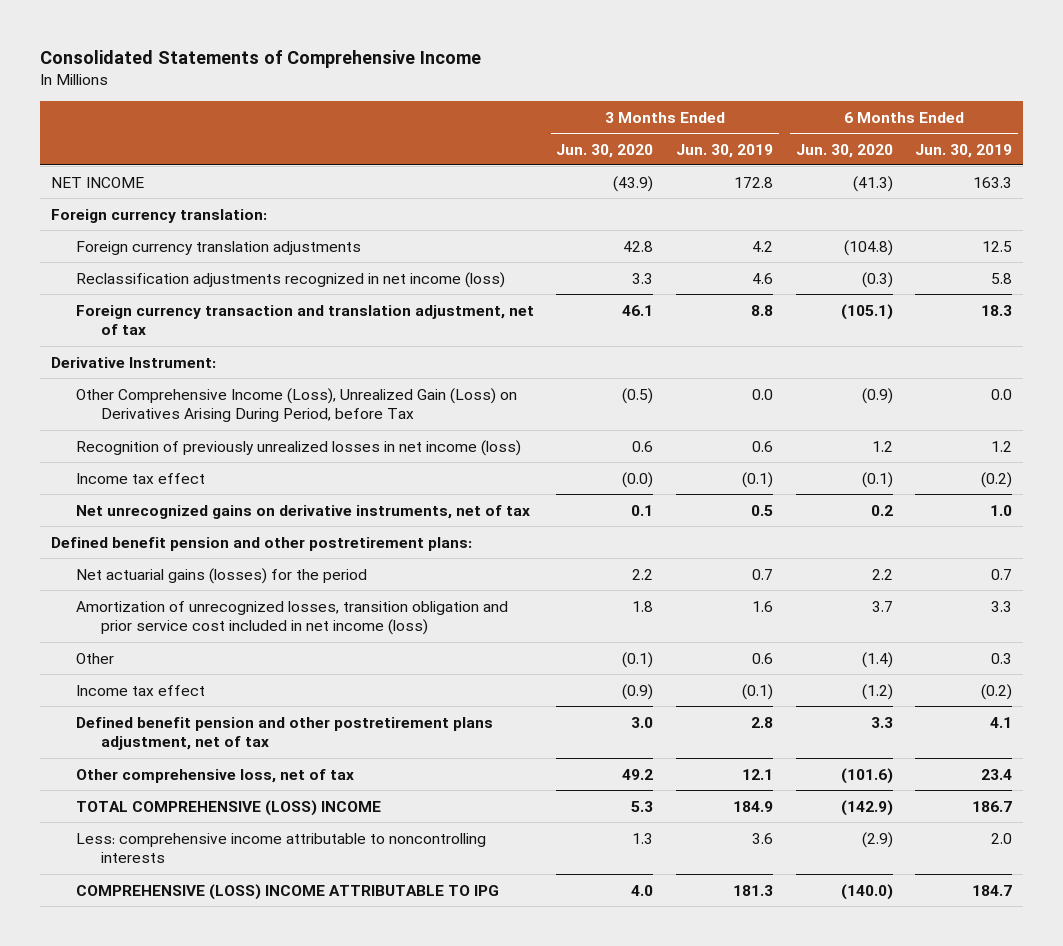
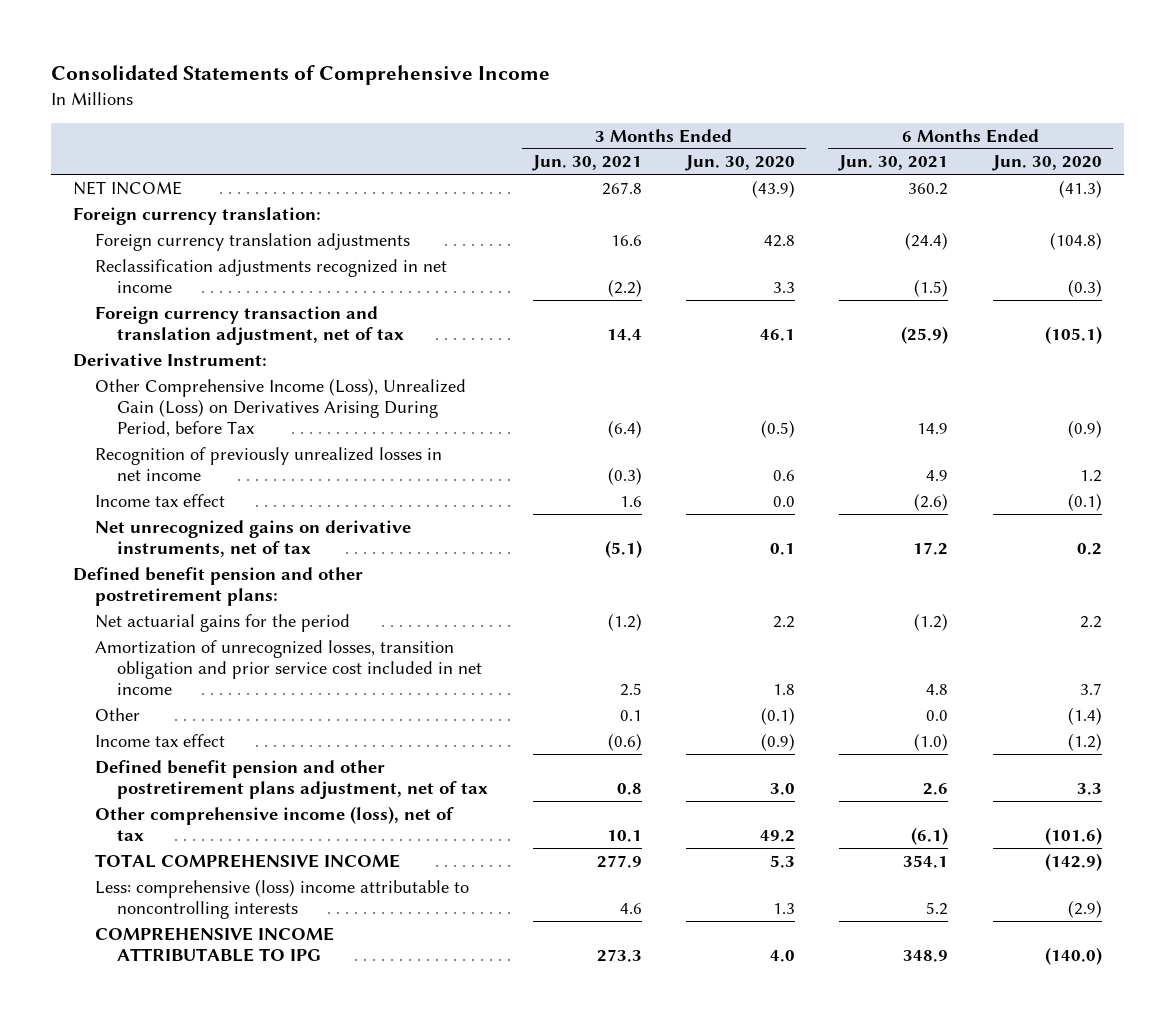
[676,143,774,158] Jun. 30, 2019 -> none
[915,143,1013,158] Jun. 30, 2019 -> none
none -> [531,155,642,172] Jun. 30, 2021
none -> [838,155,949,172] Jun. 30, 2021
[75,271,505,288] Reclassification adjustments recognized in net income (loss) -> [95,258,448,293] Reclassification adjustments recognized in net income
[75,439,521,456] Recognition of previously unrealized losses in net income (loss) -> [95,446,443,481] Recognition of previously unrealized losses in net income
[622,471,654,488] (0.0) -> [773,495,796,507] 0.0
[75,567,367,584] Net actuarial gains (losses) for the period -> [95,613,351,632] Net actuarial gains for the period
[75,600,508,636] Amortization of unrecognized losses, transition obligation and prior service cost included in net income (loss) -> [95,639,483,695] Amortization of unrecognized losses, transition obligation and prior service cost included in net income
[75,768,354,783] Other comprehensive loss, net of tax -> [95,805,455,841] Other comprehensive income (loss), net of tax
[75,799,381,816] TOTAL COMPREHENSIVE (LOSS) INCOME -> [95,853,401,868] TOTAL COMPREHENSIVE INCOME
[75,832,486,864] Less: comprehensive income attributable to noncontrolling interests -> [95,878,470,919] Less: comprehensive (loss) income attributable to noncontrolling interests
[75,883,499,900] COMPREHENSIVE (LOSS) INCOME ATTRIBUTABLE TO IPG -> [95,926,335,962] COMPREHENSIVE INCOME ATTRIBUTABLE TO IPG

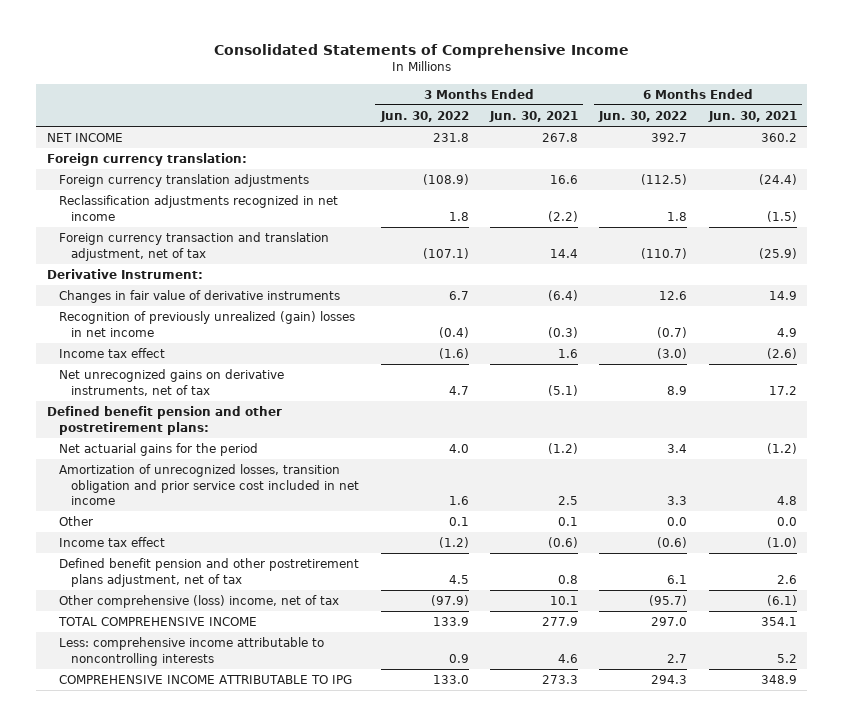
[685,155,796,172] Jun. 30, 2020 -> none
[991,155,1102,172] Jun. 30, 2020 -> none
none -> [379,111,469,123] Jun. 30, 2022
none -> [598,111,688,123] Jun. 30, 2022
[95,377,467,437] Other Comprehensive Income (Loss), Unrealized Gain (Loss) on Derivatives Arising During Period, before Tax -> [59,290,341,304] Changes in fair value of derivative instruments
[95,446,443,481] Recognition of previously unrealized losses in net income -> [59,311,356,337] Recognition of previously unrealized (gain) losses in net income
[95,805,455,841] Other comprehensive income (loss), net of tax -> [59,595,340,609] Other comprehensive (loss) income, net of tax
[95,878,470,919] Less: comprehensive (loss) income attributable to noncontrolling interests -> [59,637,325,666] Less: comprehensive income attributable to noncontrolling interests

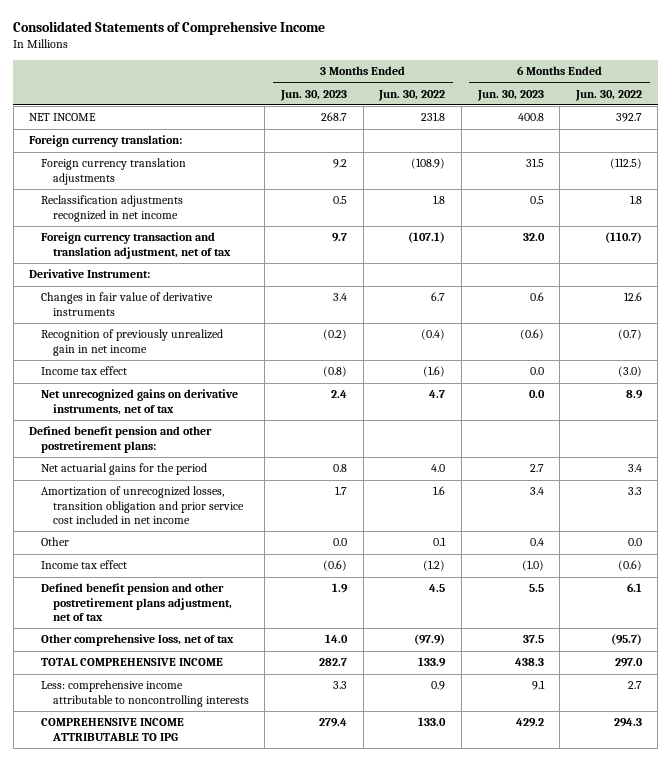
[489,111,579,123] Jun. 30, 2021 -> none
[707,111,797,123] Jun. 30, 2021 -> none
none -> [280,89,348,101] Jun. 30, 2023
none -> [476,89,544,101] Jun. 30, 2023
[59,311,356,337] Recognition of previously unrealized (gain) losses in net income -> [41,329,224,356] Recognition of previously unrealized gain in net income
[59,595,340,609] Other comprehensive (loss) income, net of tax -> [41,634,235,647] Other comprehensive loss, net of tax

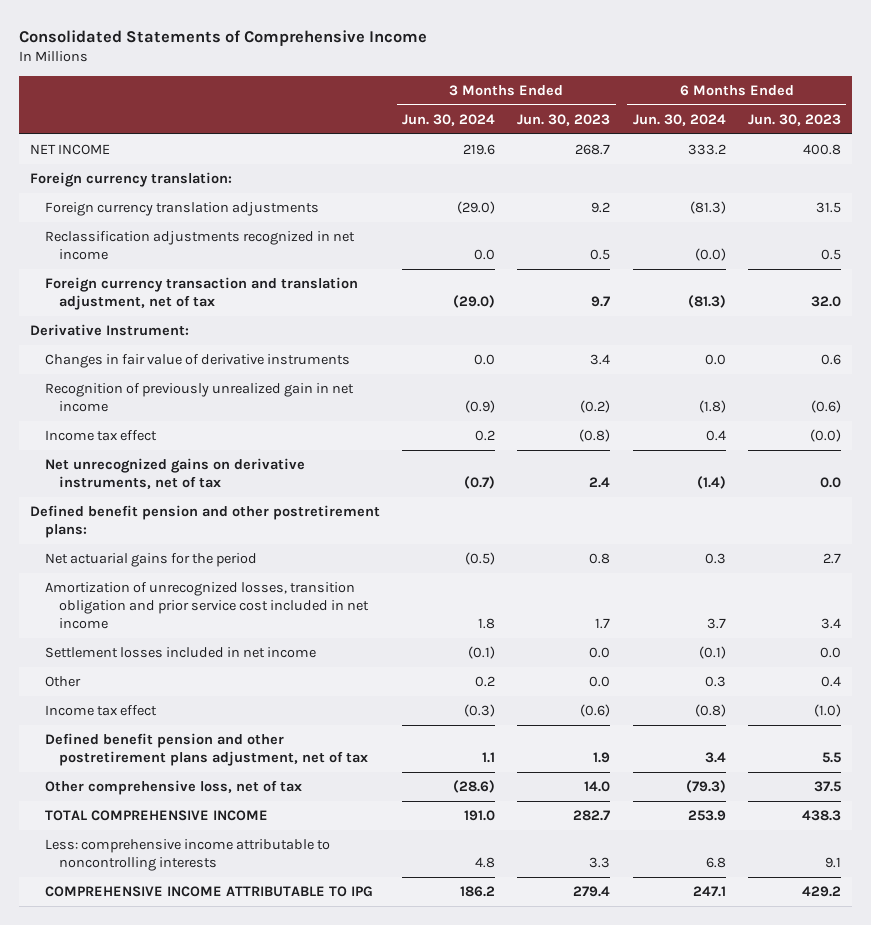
[378,89,446,101] Jun. 30, 2022 -> none
[574,89,642,101] Jun. 30, 2022 -> none
none -> [402,113,496,126] Jun. 30, 2024
none -> [632,113,726,126] Jun. 30, 2024
[529,367,544,376] 0.0 -> [809,429,841,443] (0.0)
none -> [44,647,316,659] Settlement losses included in net income

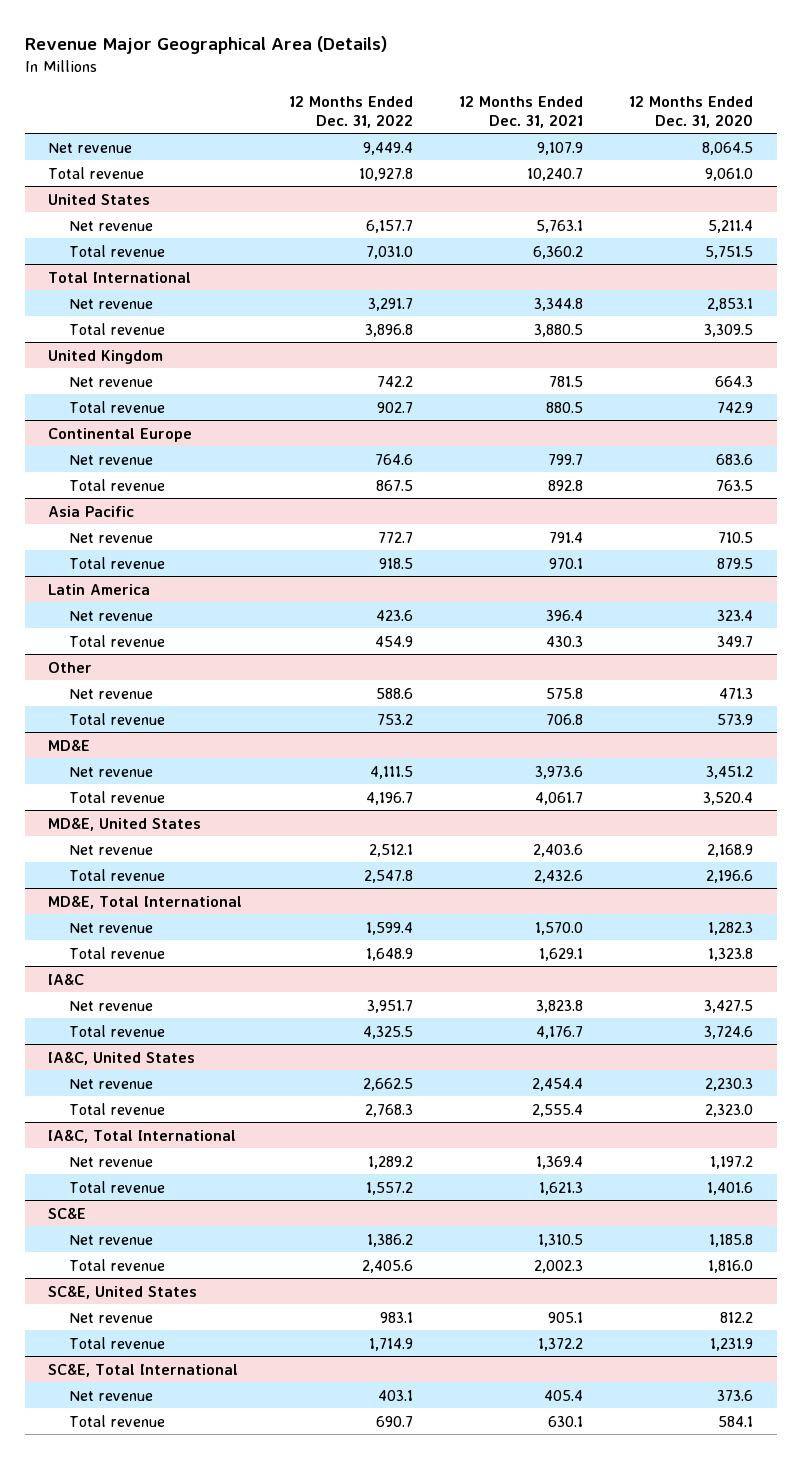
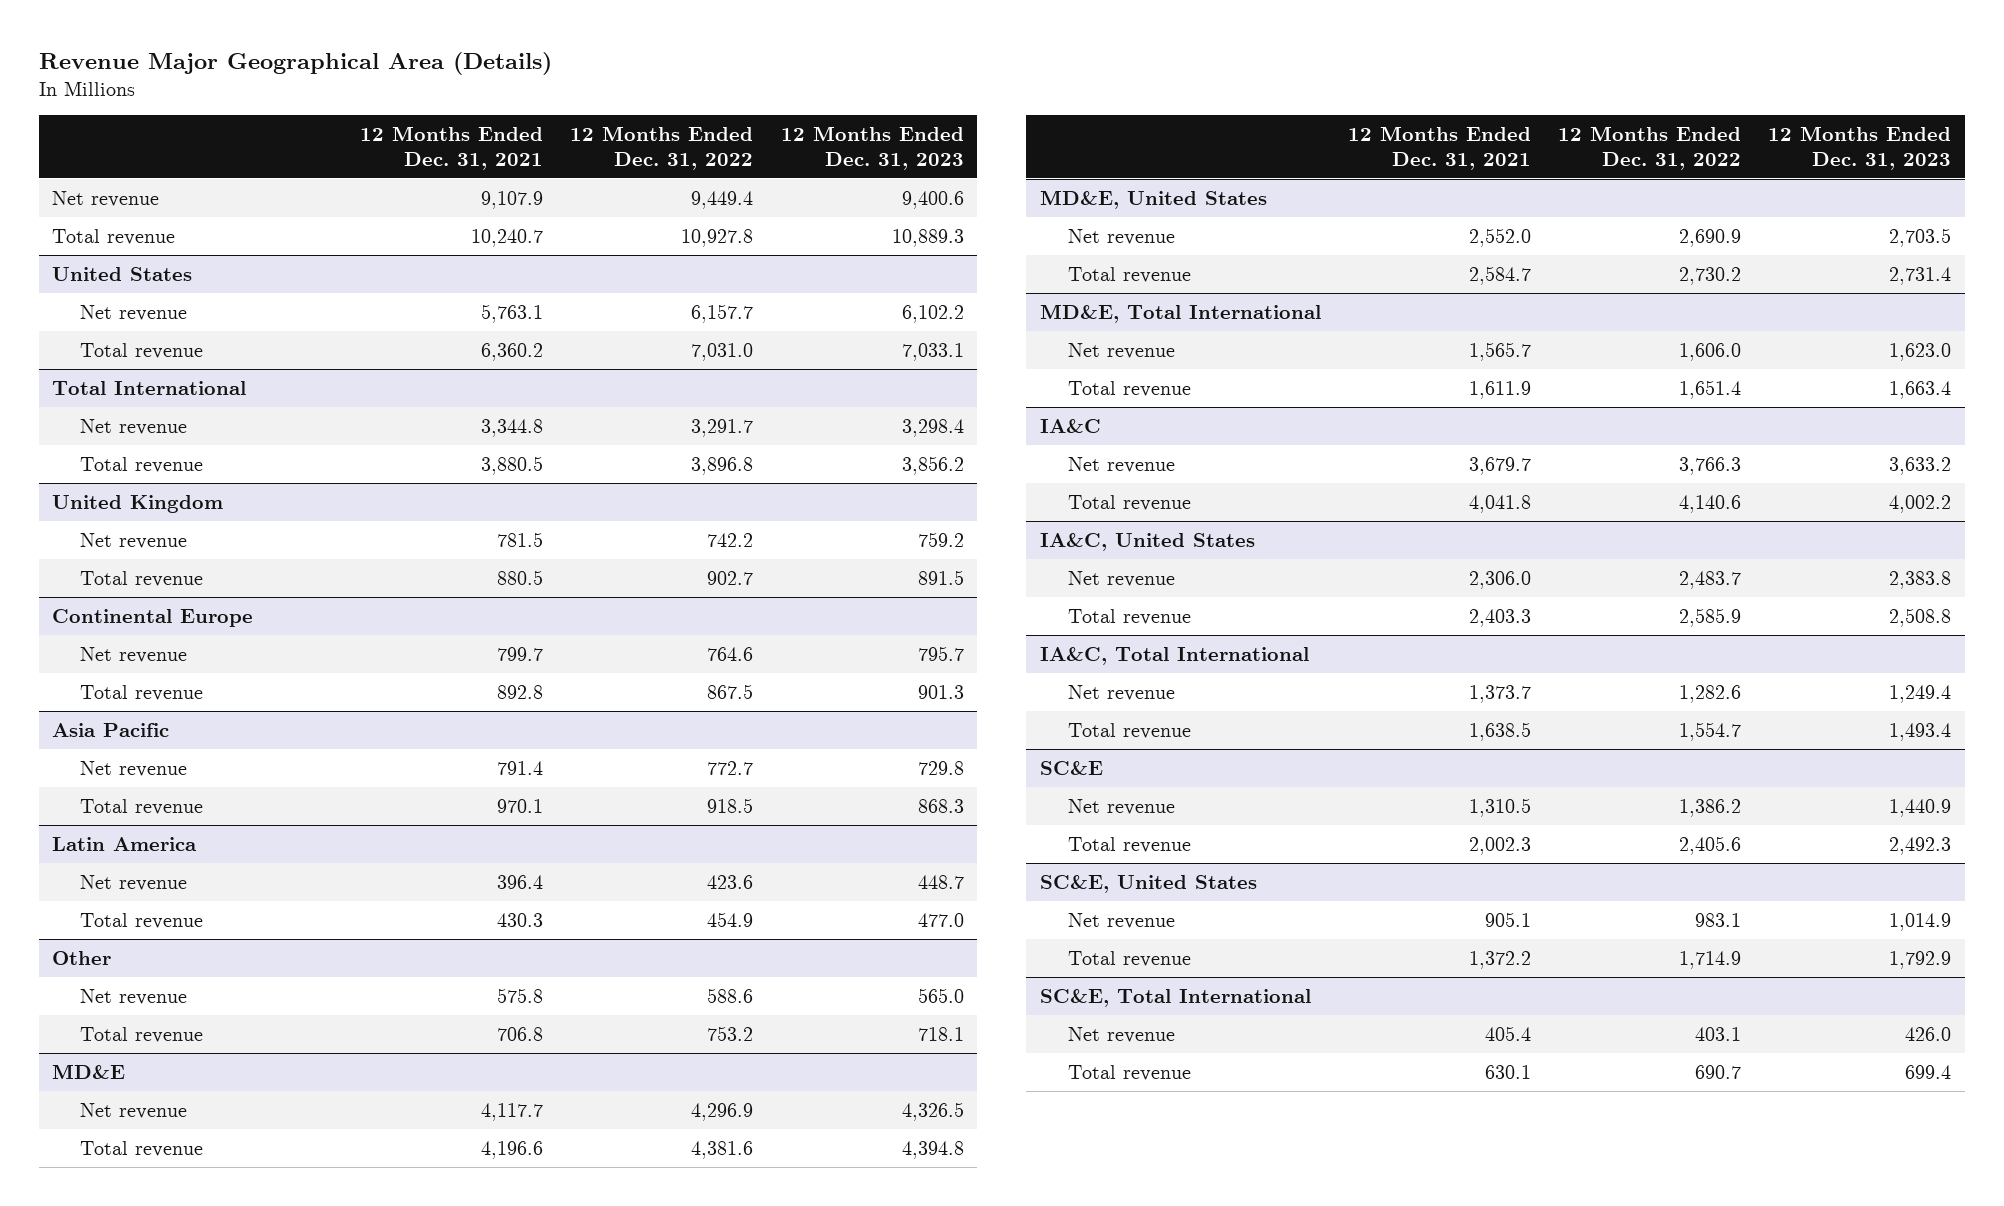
[629,95,754,128] 12 Months Ended Dec. 31, 2020 -> none
none -> [780,126,964,170] 12 Months Ended Dec. 31, 2023
[369,765,413,779] 4,111.5 -> [691,1102,754,1121] 4,296.9
[535,765,584,779] 3,973.6 -> [481,1102,544,1121] 4,117.7
[365,791,413,805] 4,196.7 -> [691,1140,754,1159] 4,381.6
[535,791,584,805] 4,061.7 -> [481,1140,544,1159] 4,196.6
[368,843,413,857] 2,512.1 -> [1679,228,1742,247] 2,690.9
[533,843,584,857] 2,403.6 -> [1469,227,1532,247] 2,552.0
[363,869,413,883] 2,547.8 -> [1679,266,1742,285] 2,730.2
[534,869,584,883] 2,432.6 -> [1469,265,1532,285] 2,584.7
[365,921,413,935] 1,599.4 -> [1679,342,1742,361] 1,606.0
[535,921,584,935] 1,570.0 -> [1469,341,1532,361] 1,565.7
[365,947,413,961] 1,648.9 -> [1679,379,1742,399] 1,651.4
[539,947,584,961] 1,629.1 -> [1469,380,1532,399] 1,611.9
[366,999,413,1013] 3,951.7 -> [1679,456,1742,475] 3,766.3
[536,999,584,1013] 3,823.8 -> [1469,456,1532,475] 3,679.7
[362,1025,413,1039] 4,325.5 -> [1679,494,1742,513] 4,140.6
[536,1025,584,1039] 4,176.7 -> [1469,494,1532,513] 4,041.8
[362,1077,413,1091] 2,662.5 -> [1679,570,1742,589] 2,483.7
[532,1077,584,1091] 2,454.4 -> [1469,570,1532,589] 2,306.0
[364,1103,413,1117] 2,768.3 -> [1679,607,1742,627] 2,585.9
[532,1103,584,1117] 2,555.4 -> [1469,608,1532,627] 2,403.3
[367,1155,413,1169] 1,289.2 -> [1679,684,1742,703] 1,282.6
[536,1155,584,1169] 1,369.4 -> [1469,684,1532,703] 1,373.7
[365,1181,413,1195] 1,557.2 -> [1679,721,1742,741] 1,554.7
[539,1181,584,1195] 1,621.3 -> [1469,721,1532,741] 1,638.5

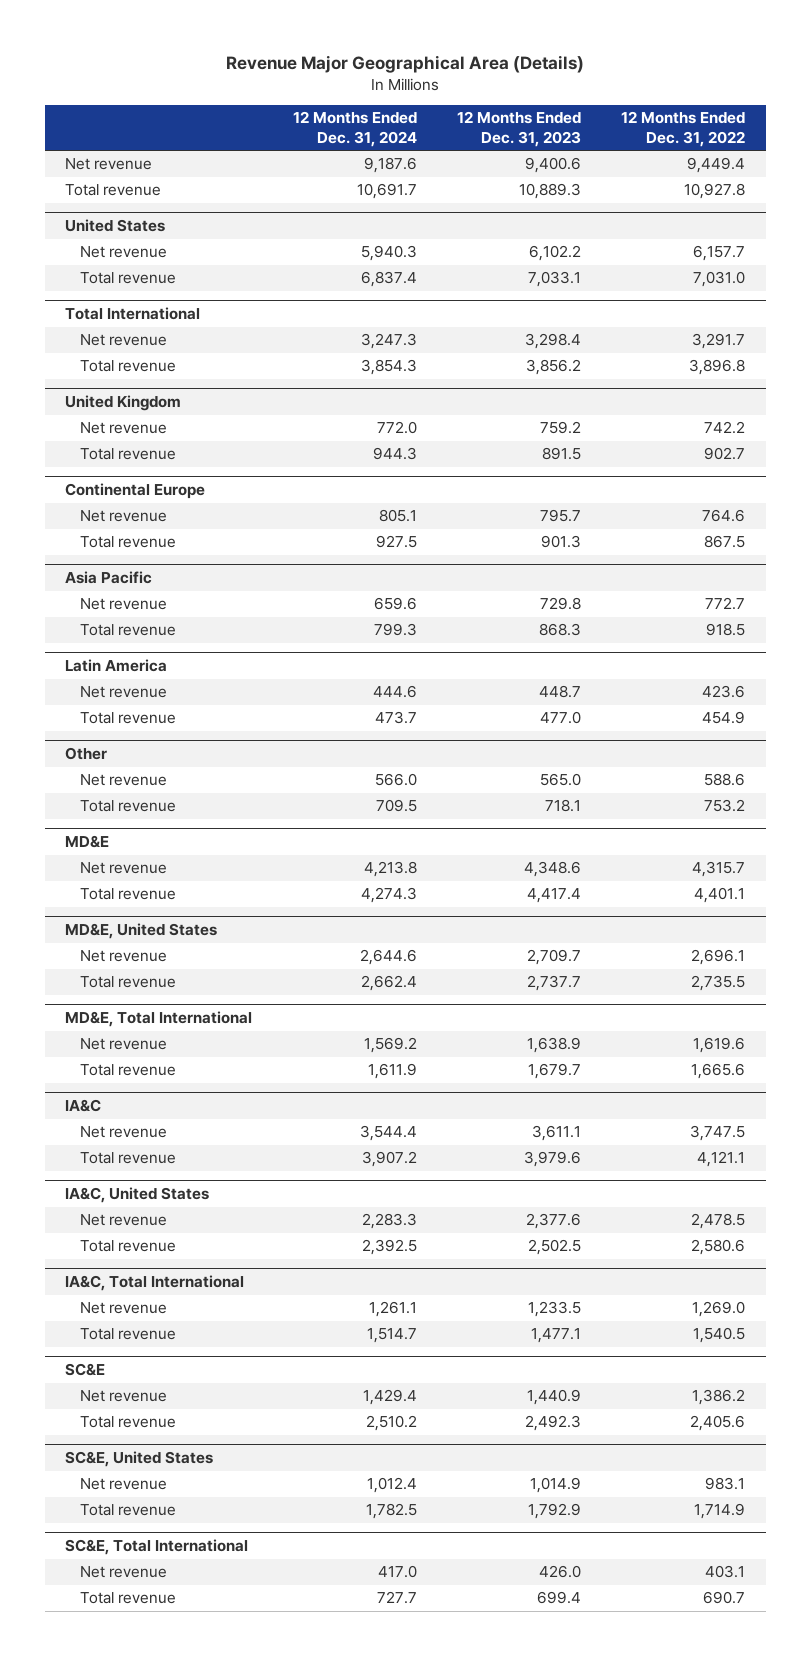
[360,126,544,170] 12 Months Ended Dec. 31, 2021 -> none
none -> [292,111,417,147] 12 Months Ended Dec. 31, 2024
[691,1102,754,1121] 4,296.9 -> [692,861,746,878] 4,315.7
[901,1101,964,1121] 4,326.5 -> [524,861,582,878] 4,348.6
[691,1140,754,1159] 4,381.6 -> [694,887,746,904] 4,401.1
[901,1140,964,1159] 4,394.8 -> [527,888,582,904] 4,417.4
[1679,228,1742,247] 2,690.9 -> [691,949,746,966] 2,696.1
[1889,227,1952,247] 2,703.5 -> [527,949,582,966] 2,709.7
[1679,266,1742,285] 2,730.2 -> [691,975,746,992] 2,735.5
[1889,266,1952,285] 2,731.4 -> [527,975,582,992] 2,737.7
[1679,342,1742,361] 1,606.0 -> [693,1037,746,1054] 1,619.6
[1889,342,1952,361] 1,623.0 -> [527,1037,582,1054] 1,638.9
[1679,379,1742,399] 1,651.4 -> [691,1063,746,1080] 1,665.6
[1889,380,1952,399] 1,663.4 -> [528,1063,582,1080] 1,679.7
[1679,456,1742,475] 3,766.3 -> [690,1125,746,1142] 3,747.5
[1889,456,1952,475] 3,633.2 -> [532,1125,582,1142] 3,611.1
[1679,494,1742,513] 4,140.6 -> [697,1151,746,1168] 4,121.1
[1889,494,1952,513] 4,002.2 -> [524,1151,582,1168] 3,979.6
[1679,570,1742,589] 2,483.7 -> [691,1213,746,1230] 2,478.5
[1889,570,1952,589] 2,383.8 -> [526,1213,582,1230] 2,377.6
[1679,607,1742,627] 2,585.9 -> [691,1239,746,1256] 2,580.6
[1889,607,1952,627] 2,508.8 -> [528,1239,582,1256] 2,502.5
[1679,684,1742,703] 1,282.6 -> [692,1301,746,1318] 1,269.0
[1889,684,1952,703] 1,249.4 -> [528,1301,582,1318] 1,233.5
[1679,721,1742,741] 1,554.7 -> [693,1327,746,1344] 1,540.5
[1889,722,1952,741] 1,493.4 -> [531,1328,582,1344] 1,477.1

